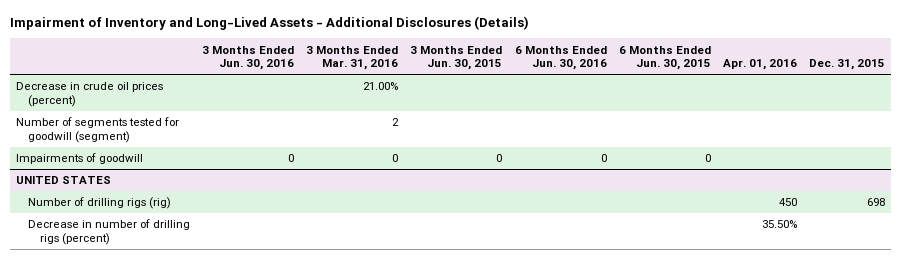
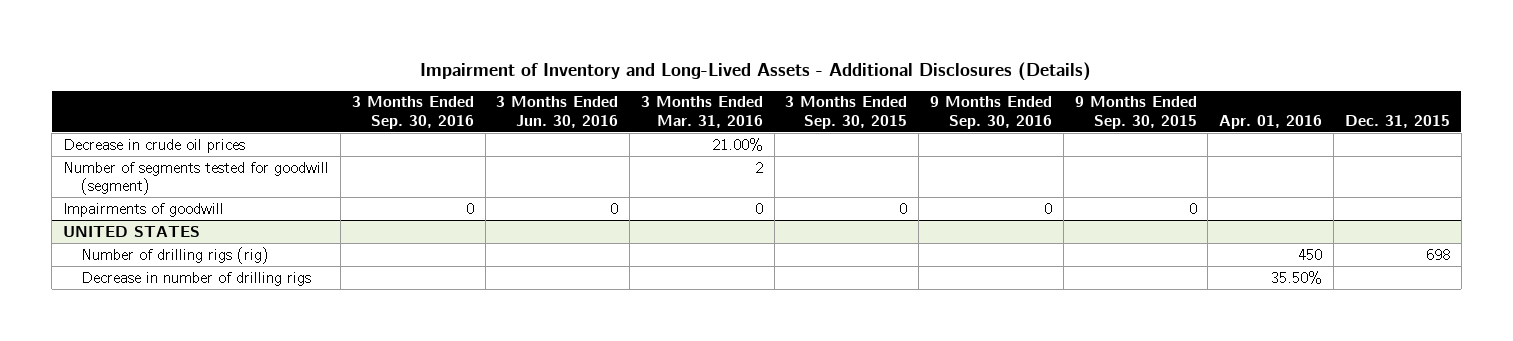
[410,45,503,71] 3 Months Ended Jun. 30, 2015 -> none
[514,45,607,71] 6 Months Ended Jun. 30, 2016 -> none
[618,45,711,71] 6 Months Ended Jun. 30, 2015 -> none
none -> [351,96,474,129] 3 Months Ended Sep. 30, 2016
none -> [785,96,908,129] 3 Months Ended Sep. 30, 2015
none -> [930,96,1053,129] 9 Months Ended Sep. 30, 2016
none -> [1074,96,1197,129] 9 Months Ended Sep. 30, 2015
[15,82,163,107] Decrease in crude oil prices (percent) -> [63,138,246,153] Decrease in crude oil prices
[28,219,191,245] Decrease in number of drilling rigs (percent) -> [81,271,312,286] Decrease in number of drilling rigs

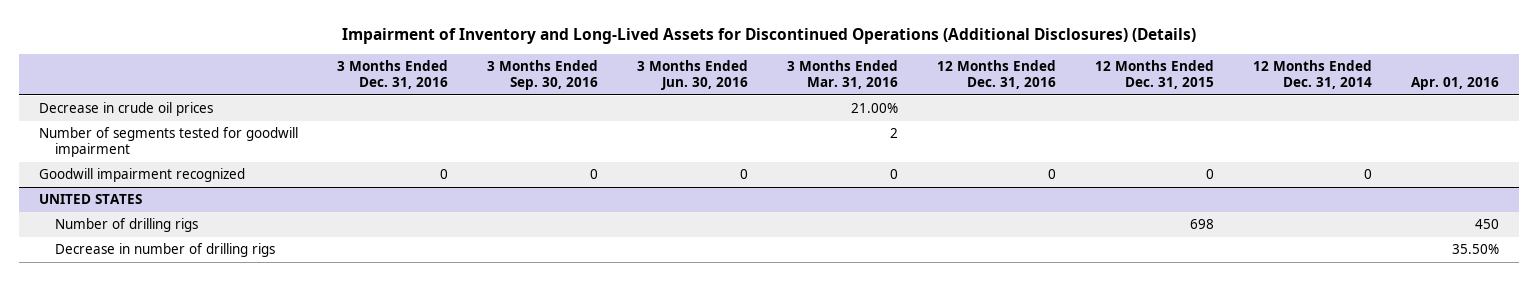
[420,61,1092,81] Impairment of Inventory and Long-Lived Assets - Additional Disclosures (Details) -> [341,28,1196,45] Impairment of Inventory and Long-Lived Assets for Discontinued Operations (Additional Disclosures) (Details)
[785,96,908,129] 3 Months Ended Sep. 30, 2015 -> none
[930,96,1053,129] 9 Months Ended Sep. 30, 2016 -> none
[1074,96,1197,129] 9 Months Ended Sep. 30, 2015 -> none
[1344,114,1450,128] Dec. 31, 2015 -> none
none -> [336,59,448,90] 3 Months Ended Dec. 31, 2016
none -> [936,59,1056,90] 12 Months Ended Dec. 31, 2016
none -> [1095,59,1215,90] 12 Months Ended Dec. 31, 2015
none -> [1253,59,1373,90] 12 Months Ended Dec. 31, 2014
[63,161,330,195] Number of segments tested for goodwill (segment) -> [38,127,298,158] Number of segments tested for goodwill impairment
[63,202,225,217] Impairments of goodwill -> [38,168,245,183] Goodwill impairment recognized
[81,246,270,264] Number of drilling rigs (rig) -> [54,218,198,233] Number of drilling rigs

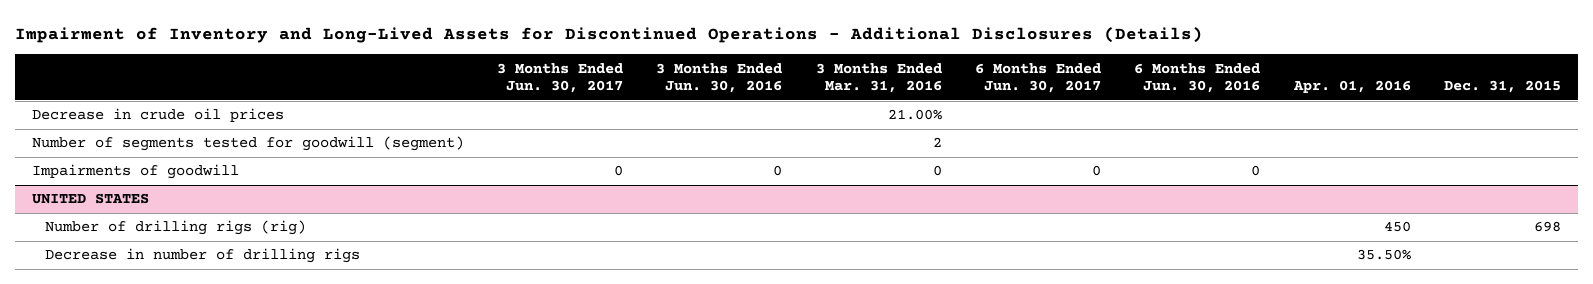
[341,28,1196,45] Impairment of Inventory and Long-Lived Assets for Discontinued Operations (Additional Disclosures) (Details) -> [15,26,1204,43] Impairment of Inventory and Long-Lived Assets for Discontinued Operations - Additional Disclosures (Details)
[336,59,448,90] 3 Months Ended Dec. 31, 2016 -> none
[486,59,598,91] 3 Months Ended Sep. 30, 2016 -> none
[936,59,1056,90] 12 Months Ended Dec. 31, 2016 -> none
[1095,59,1215,90] 12 Months Ended Dec. 31, 2015 -> none
[1253,59,1373,90] 12 Months Ended Dec. 31, 2014 -> none
none -> [497,62,624,94] 3 Months Ended Jun. 30, 2017
none -> [974,62,1101,94] 6 Months Ended Jun. 30, 2017
none -> [1134,62,1261,94] 6 Months Ended Jun. 30, 2016
none -> [1443,80,1561,94] Dec. 31, 2015
[38,127,298,158] Number of segments tested for goodwill impairment -> [31,136,464,152] Number of segments tested for goodwill (segment)
[38,168,245,183] Goodwill impairment recognized -> [31,164,239,180] Impairments of goodwill
[54,218,198,233] Number of drilling rigs -> [45,220,307,236] Number of drilling rigs (rig)

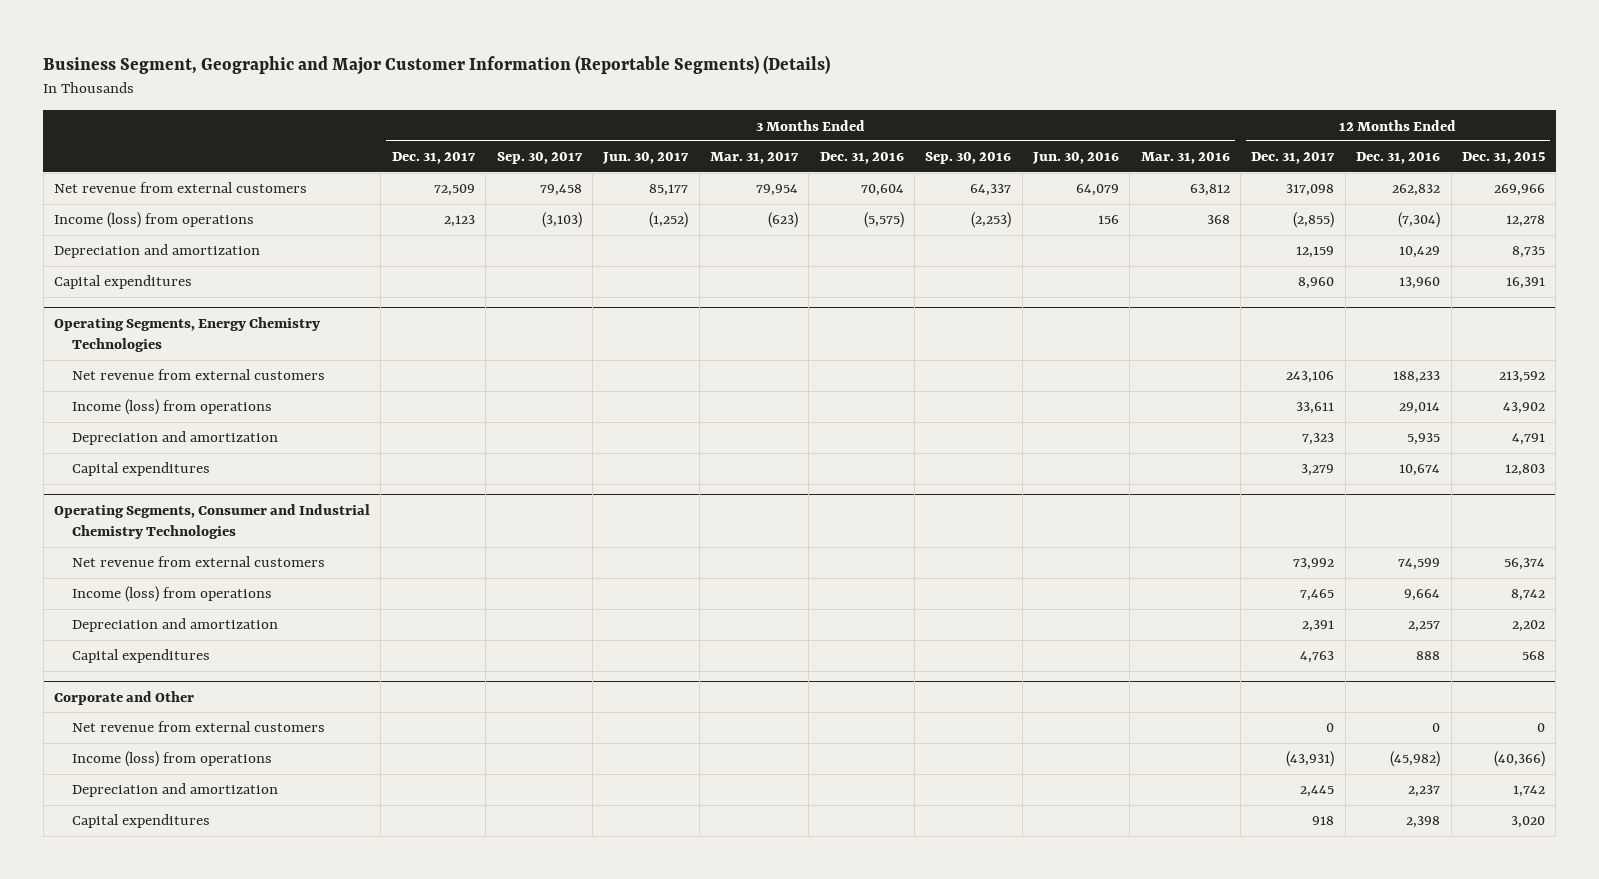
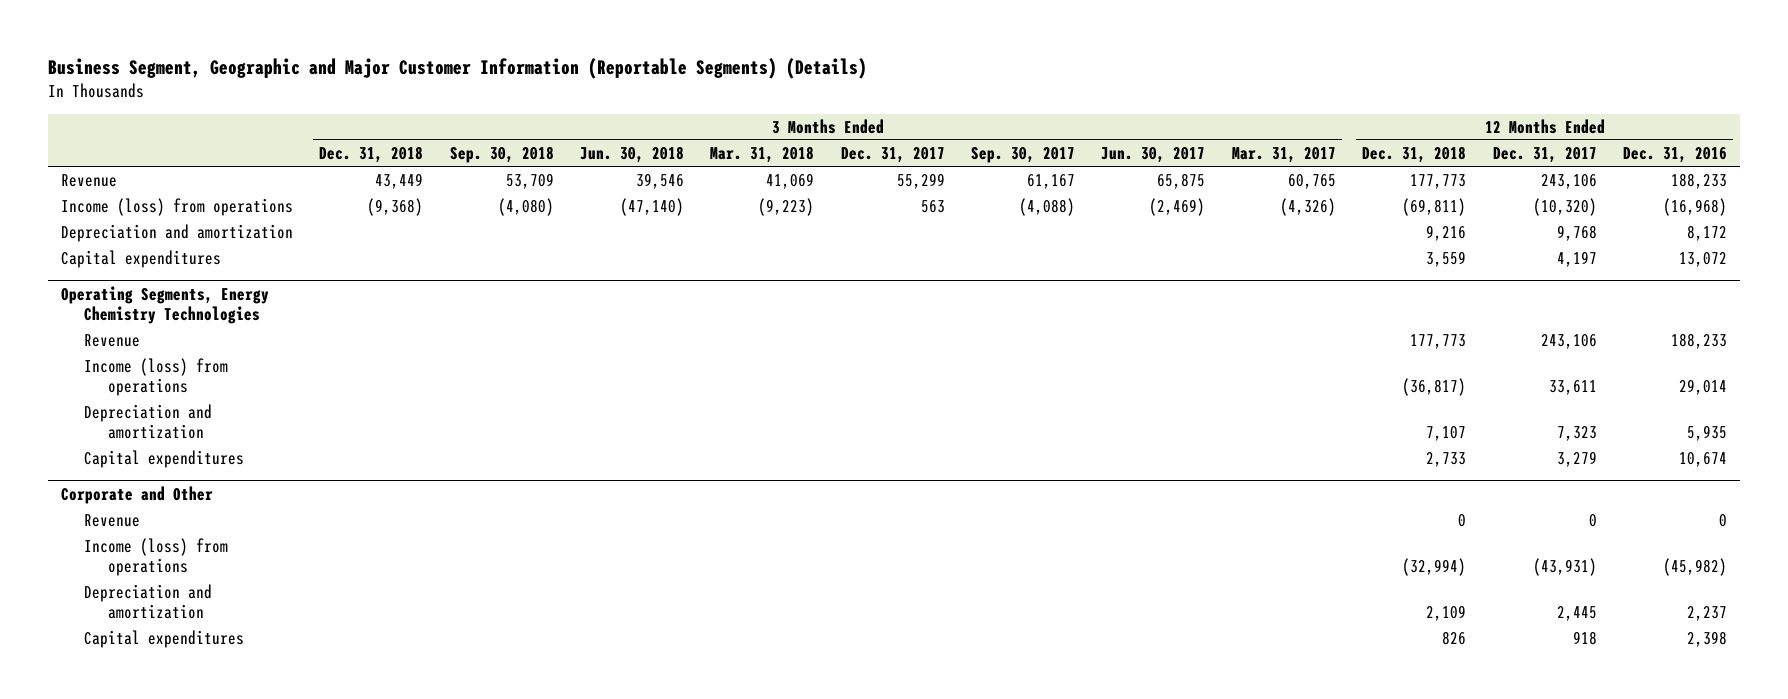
[819,152,904,165] Dec. 31, 2016 -> none
[925,152,1012,165] Sep. 30, 2016 -> none
[1032,152,1120,165] Jun. 30, 2016 -> none
[1140,152,1230,165] Mar. 31, 2016 -> none
[1461,152,1545,165] Dec. 31, 2015 -> none
none -> [319,145,424,163] Dec. 31, 2018
none -> [449,145,554,163] Sep. 30, 2018
none -> [580,145,685,163] Jun. 30, 2018
none -> [710,145,815,163] Mar. 31, 2018
none -> [1362,145,1467,163] Dec. 31, 2018
[54,182,308,194] Net revenue from external customers -> none
none -> [60,174,117,188] Revenue
[443,215,475,228] 2,123 -> [920,200,945,214] 563
[541,212,582,229] (3,103) -> [1019,198,1076,217] (4,088)
[649,212,689,229] (1,252) -> [1149,198,1206,217] (2,469)
[767,212,798,229] (623) -> [1279,198,1336,217] (4,326)
[1293,212,1335,229] (2,855) -> [1532,198,1597,217] (10,320)
[1398,212,1441,229] (7,304) -> [1662,198,1727,217] (16,968)
[1296,246,1335,259] 12,159 -> [1556,225,1597,242] 9,768
[1399,246,1441,259] 10,429 -> [1686,225,1727,242] 8,172
[1298,277,1335,290] 8,960 -> [1556,251,1597,268] 4,197
[1399,277,1441,290] 13,960 -> [1678,252,1727,268] 13,072
[72,369,326,381] Net revenue from external customers -> [84,334,141,348] Revenue
[54,503,371,540] Operating Segments, Consumer and Industrial Chemistry Technologies -> none
[72,556,326,568] Net revenue from external customers -> none
[72,586,273,603] Income (loss) from operations -> none
[72,618,279,633] Depreciation and amortization -> none
[72,649,211,664] Capital expenditures -> none
[72,721,326,733] Net revenue from external customers -> none
none -> [84,514,141,528] Revenue

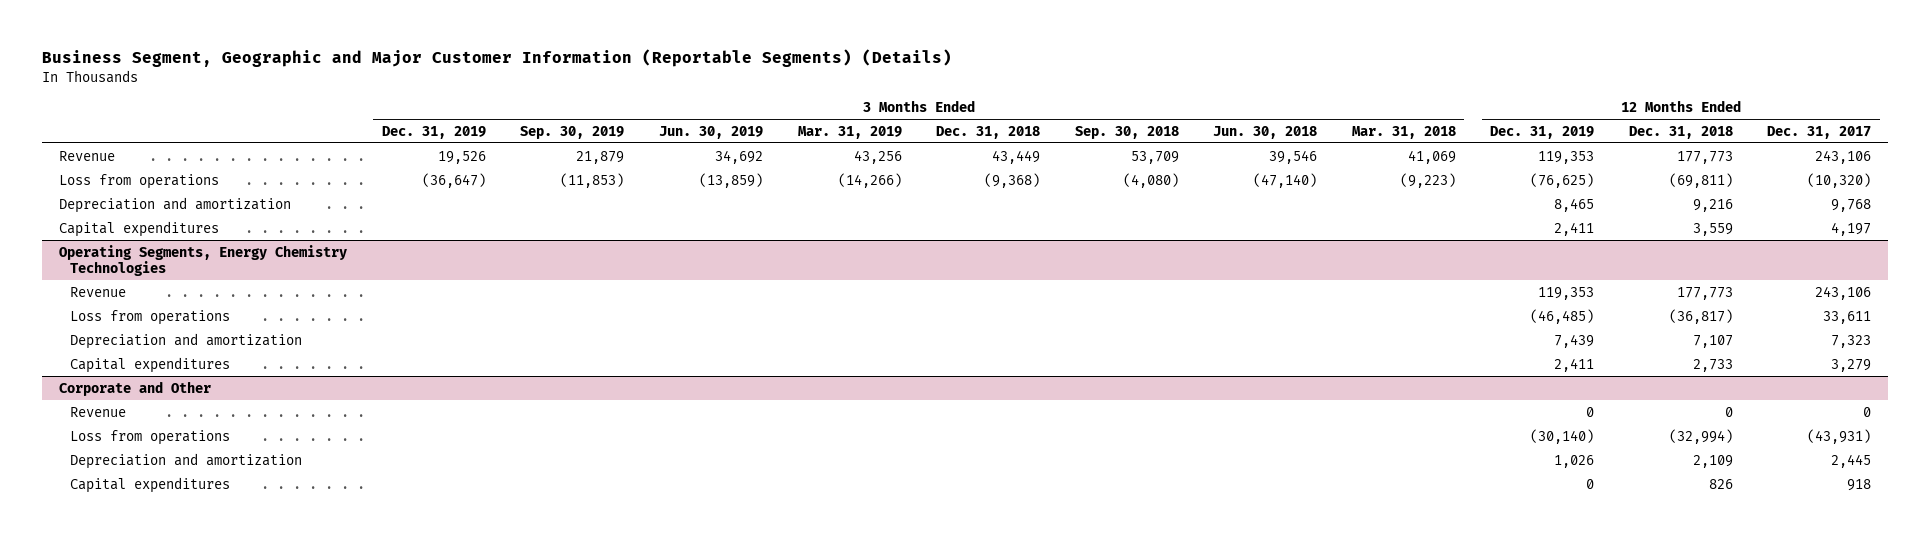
[840,146,945,163] Dec. 31, 2017 -> none
[971,146,1076,163] Sep. 30, 2017 -> none
[1101,146,1206,163] Jun. 30, 2017 -> none
[1231,146,1336,163] Mar. 31, 2017 -> none
[1622,146,1727,163] Dec. 31, 2016 -> none
none -> [381,125,486,139] Dec. 31, 2019
none -> [520,125,625,139] Sep. 30, 2019
none -> [659,125,764,139] Jun. 30, 2019
none -> [797,125,902,139] Mar. 31, 2019
none -> [1490,125,1595,139] Dec. 31, 2019
[60,198,293,217] Income (loss) from operations -> [59,173,220,189] Loss from operations
[84,358,229,397] Income (loss) from operations -> [70,309,231,325] Loss from operations
[84,538,229,577] Income (loss) from operations -> [70,429,231,445] Loss from operations

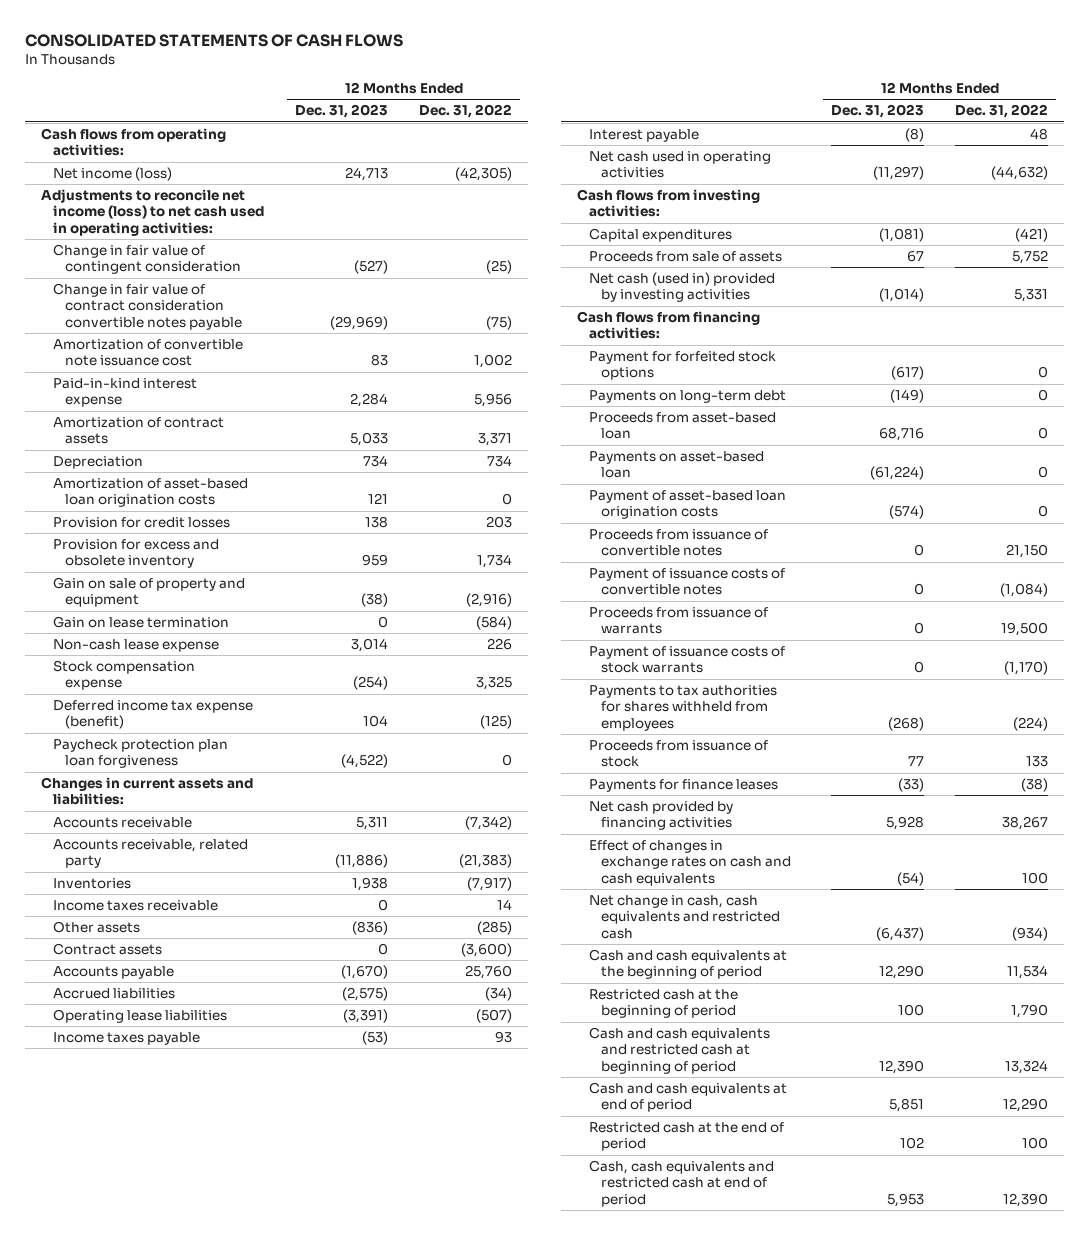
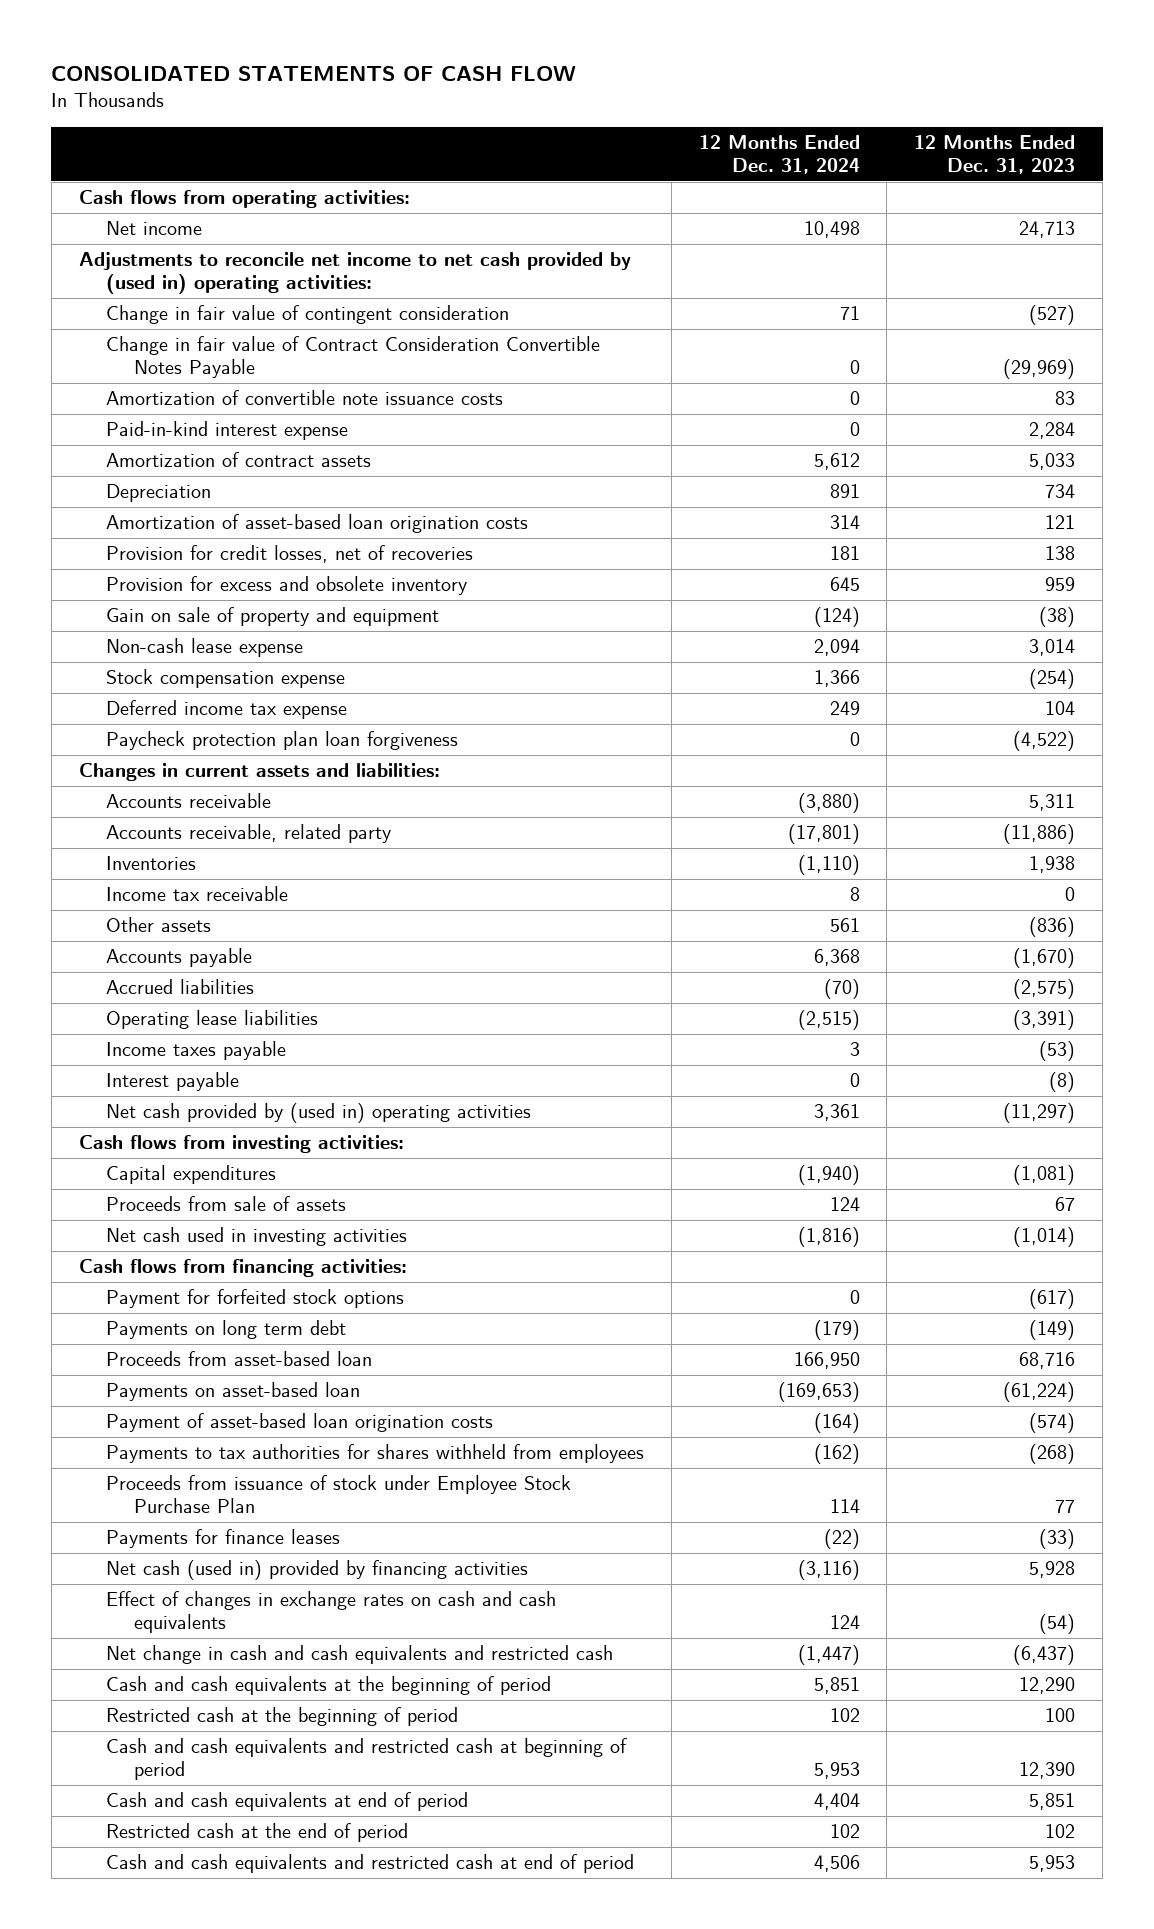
[25,34,404,48] CONSOLIDATED STATEMENTS OF CASH FLOWS -> [51,66,577,82] CONSOLIDATED STATEMENTS OF CASH FLOW
[419,104,513,119] Dec. 31, 2022 -> none
none -> [698,135,860,175] 12 Months Ended Dec. 31, 2024
[53,166,173,181] Net income (loss) -> [106,221,203,236] Net income
[40,188,265,236] Adjustments to reconcile net income (loss) to net cash used in operating activities: -> [78,252,631,295] Adjustments to reconcile net income to net cash provided by (used in) operating activities:
[53,282,243,330] Change in fair value of contract consideration convertible notes payable -> [106,336,601,379] Change in fair value of Contract Consideration Convertible Notes Payable
[53,338,244,367] Amortization of convertible note issuance cost -> [106,390,504,406] Amortization of convertible note issuance costs
[53,516,231,528] Provision for credit losses -> [106,545,474,564] Provision for credit losses, net of recoveries
[53,615,230,628] Gain on lease termination -> none
[53,699,254,730] Deferred income tax expense (benefit) -> [106,700,348,720] Deferred income tax expense
[53,899,219,911] Income taxes receivable -> [106,886,289,902] Income tax receivable
[53,942,163,955] Contract assets -> none
[588,150,771,179] Net cash used in operating activities -> [106,1103,532,1124] Net cash provided by (used in) operating activities
[588,271,775,303] Net cash (used in) provided by investing activities -> [106,1227,408,1247] Net cash used in investing activities
[588,389,786,403] Payments on long-term debt -> [106,1320,347,1340] Payments on long term debt
[588,528,768,557] Proceeds from issuance of convertible notes -> none
[588,567,785,596] Payment of issuance costs of convertible notes -> none
[588,606,768,635] Proceeds from issuance of warrants -> none
[588,645,785,674] Payment of issuance costs of stock warrants -> none
[588,739,768,768] Proceeds from issuance of stock -> [106,1475,572,1514] Proceeds from issuance of stock under Employee Stock Purchase Plan
[588,800,733,831] Net cash provided by financing activities -> [106,1560,529,1581] Net cash (used in) provided by financing activities
[588,894,780,939] Net change in cash, cash equivalents and restricted cash -> [106,1645,614,1665] Net change in cash and cash equivalents and restricted cash
[588,1159,774,1207] Cash, cash equivalents and restricted cash at end of period -> [106,1854,635,1874] Cash and cash equivalents and restricted cash at end of period

